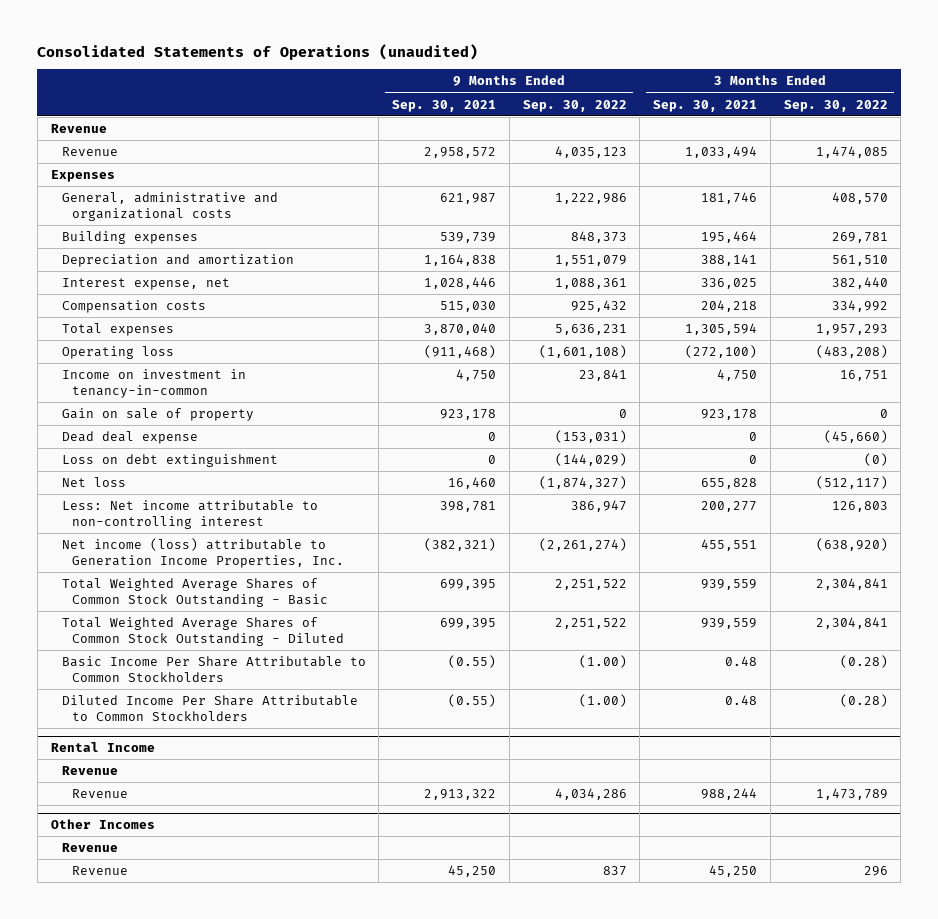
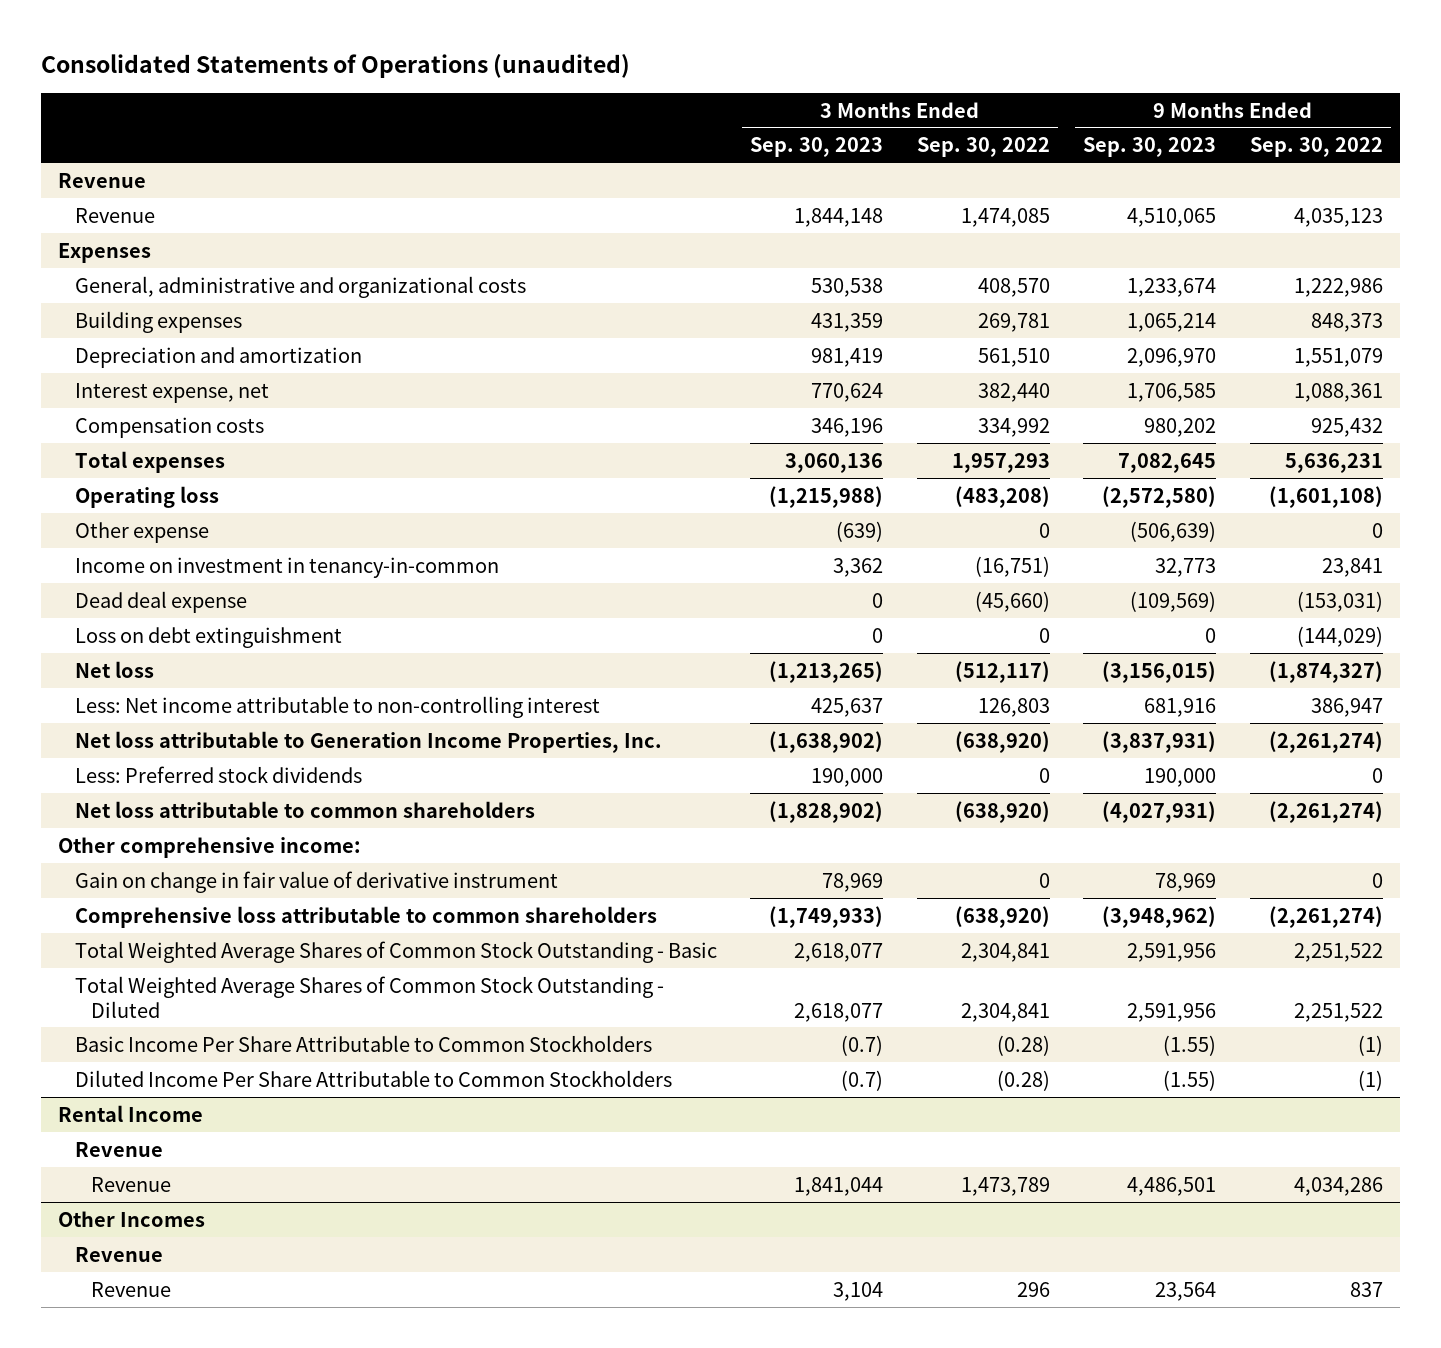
[392,99,497,112] Sep. 30, 2021 -> none
[653,99,758,112] Sep. 30, 2021 -> none
none -> [750,137,884,158] Sep. 30, 2023
none -> [1083,137,1217,158] Sep. 30, 2023
[61,407,254,421] Gain on sale of property -> none
none -> [74,521,209,543] Other expense
[839,369,888,381] 16,751 -> [974,555,1050,577] (16,751)
[863,452,888,466] (0) -> [1038,627,1050,643] 0
[61,537,345,569] Net income (loss) attributable to Generation Income Properties, Inc. -> [74,730,662,753] Net loss attributable to Generation Income Properties, Inc.
none -> [74,765,362,783] Less: Preferred stock dividends
none -> [74,800,535,818] Net loss attributable to common shareholders
none -> [58,836,362,858] Other comprehensive income:
none -> [74,870,558,893] Gain on change in fair value of derivative instrument
none -> [74,905,657,928] Comprehensive loss attributable to common shareholders
[578,654,627,668] (1.00) -> [1357,1034,1383,1056] (1)
[578,693,627,707] (1.00) -> [1357,1069,1383,1091] (1)

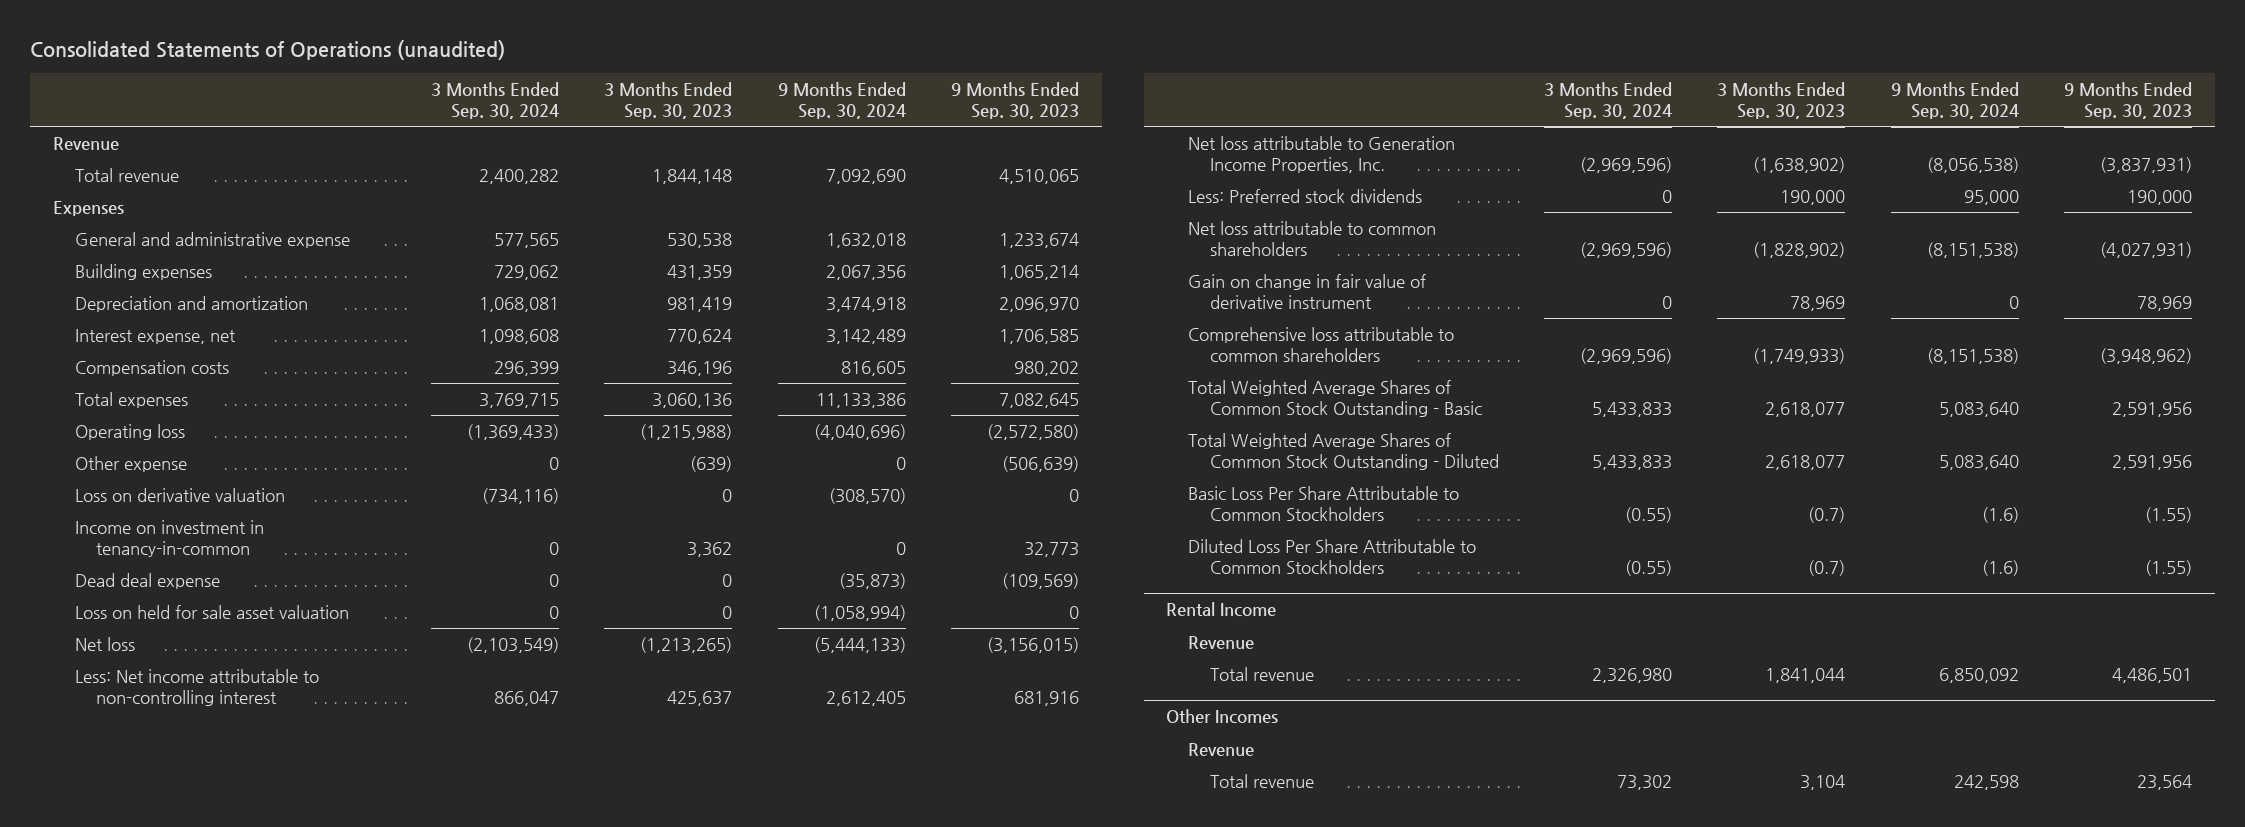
[916,137,1050,158] Sep. 30, 2022 -> none
[1249,137,1383,158] Sep. 30, 2022 -> none
none -> [430,81,559,119] 3 Months Ended Sep. 30, 2024
none -> [777,81,906,119] 9 Months Ended Sep. 30, 2024
[74,207,155,223] Revenue -> [74,167,179,182] Total revenue
[74,275,526,298] General, administrative and organizational costs -> [74,231,350,248] General and administrative expense
none -> [74,487,285,502] Loss on derivative valuation
[74,626,342,648] Loss on debt extinguishment -> none
none -> [74,604,349,619] Loss on held for sale asset valuation
[58,836,362,858] Other comprehensive income: -> none
[74,1034,652,1052] Basic Income Per Share Attributable to Common Stockholders -> [1187,485,1459,521] Basic Loss Per Share Attributable to Common Stockholders
[74,1069,672,1087] Diluted Income Per Share Attributable to Common Stockholders -> [1187,538,1476,574] Diluted Loss Per Share Attributable to Common Stockholders
[91,1176,172,1192] Revenue -> [1209,666,1314,681] Total revenue
[91,1281,172,1297] Revenue -> [1209,773,1314,788] Total revenue

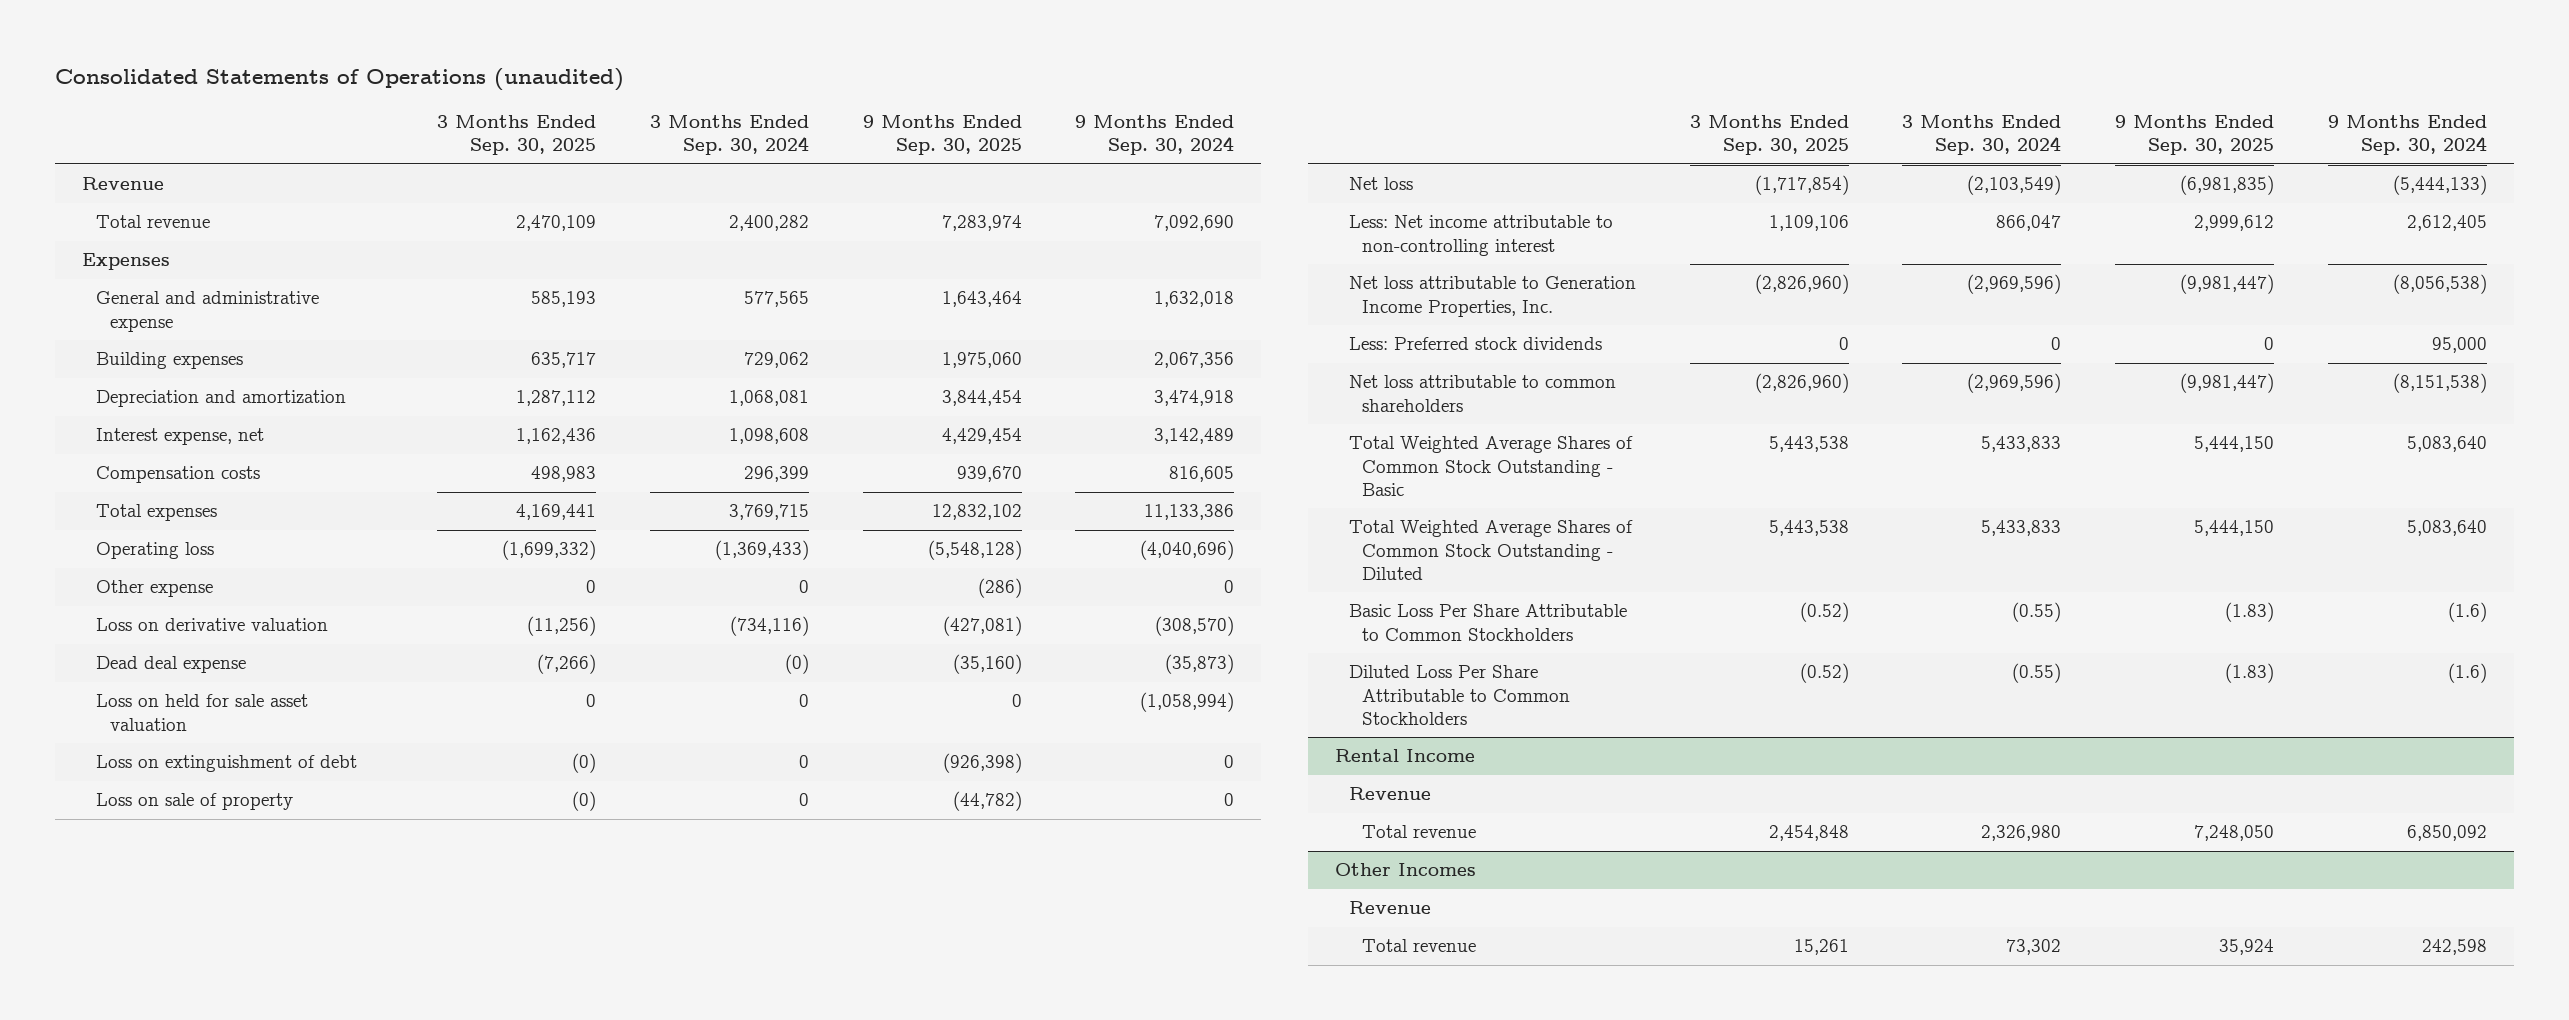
[604,81,733,119] 3 Months Ended Sep. 30, 2023 -> none
[950,81,1079,119] 9 Months Ended Sep. 30, 2023 -> none
none -> [436,114,596,156] 3 Months Ended Sep. 30, 2025
none -> [862,114,1022,156] 9 Months Ended Sep. 30, 2025
[74,519,264,557] Income on investment in tenancy-in-common -> none
[548,573,559,587] 0 -> [784,654,809,675] (0)
none -> [95,755,357,773] Loss on extinguishment of debt
none -> [95,793,293,811] Loss on sale of property
[1187,273,1426,309] Gain on change in fair value of derivative instrument -> none
[1187,326,1454,362] Comprehensive loss attributable to common shareholders -> none

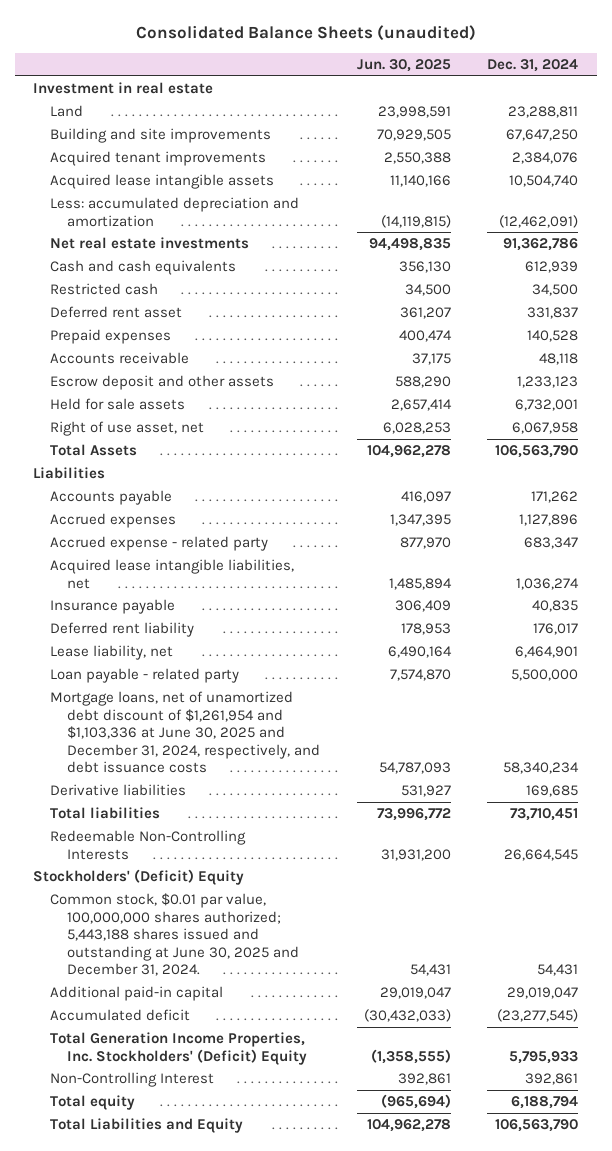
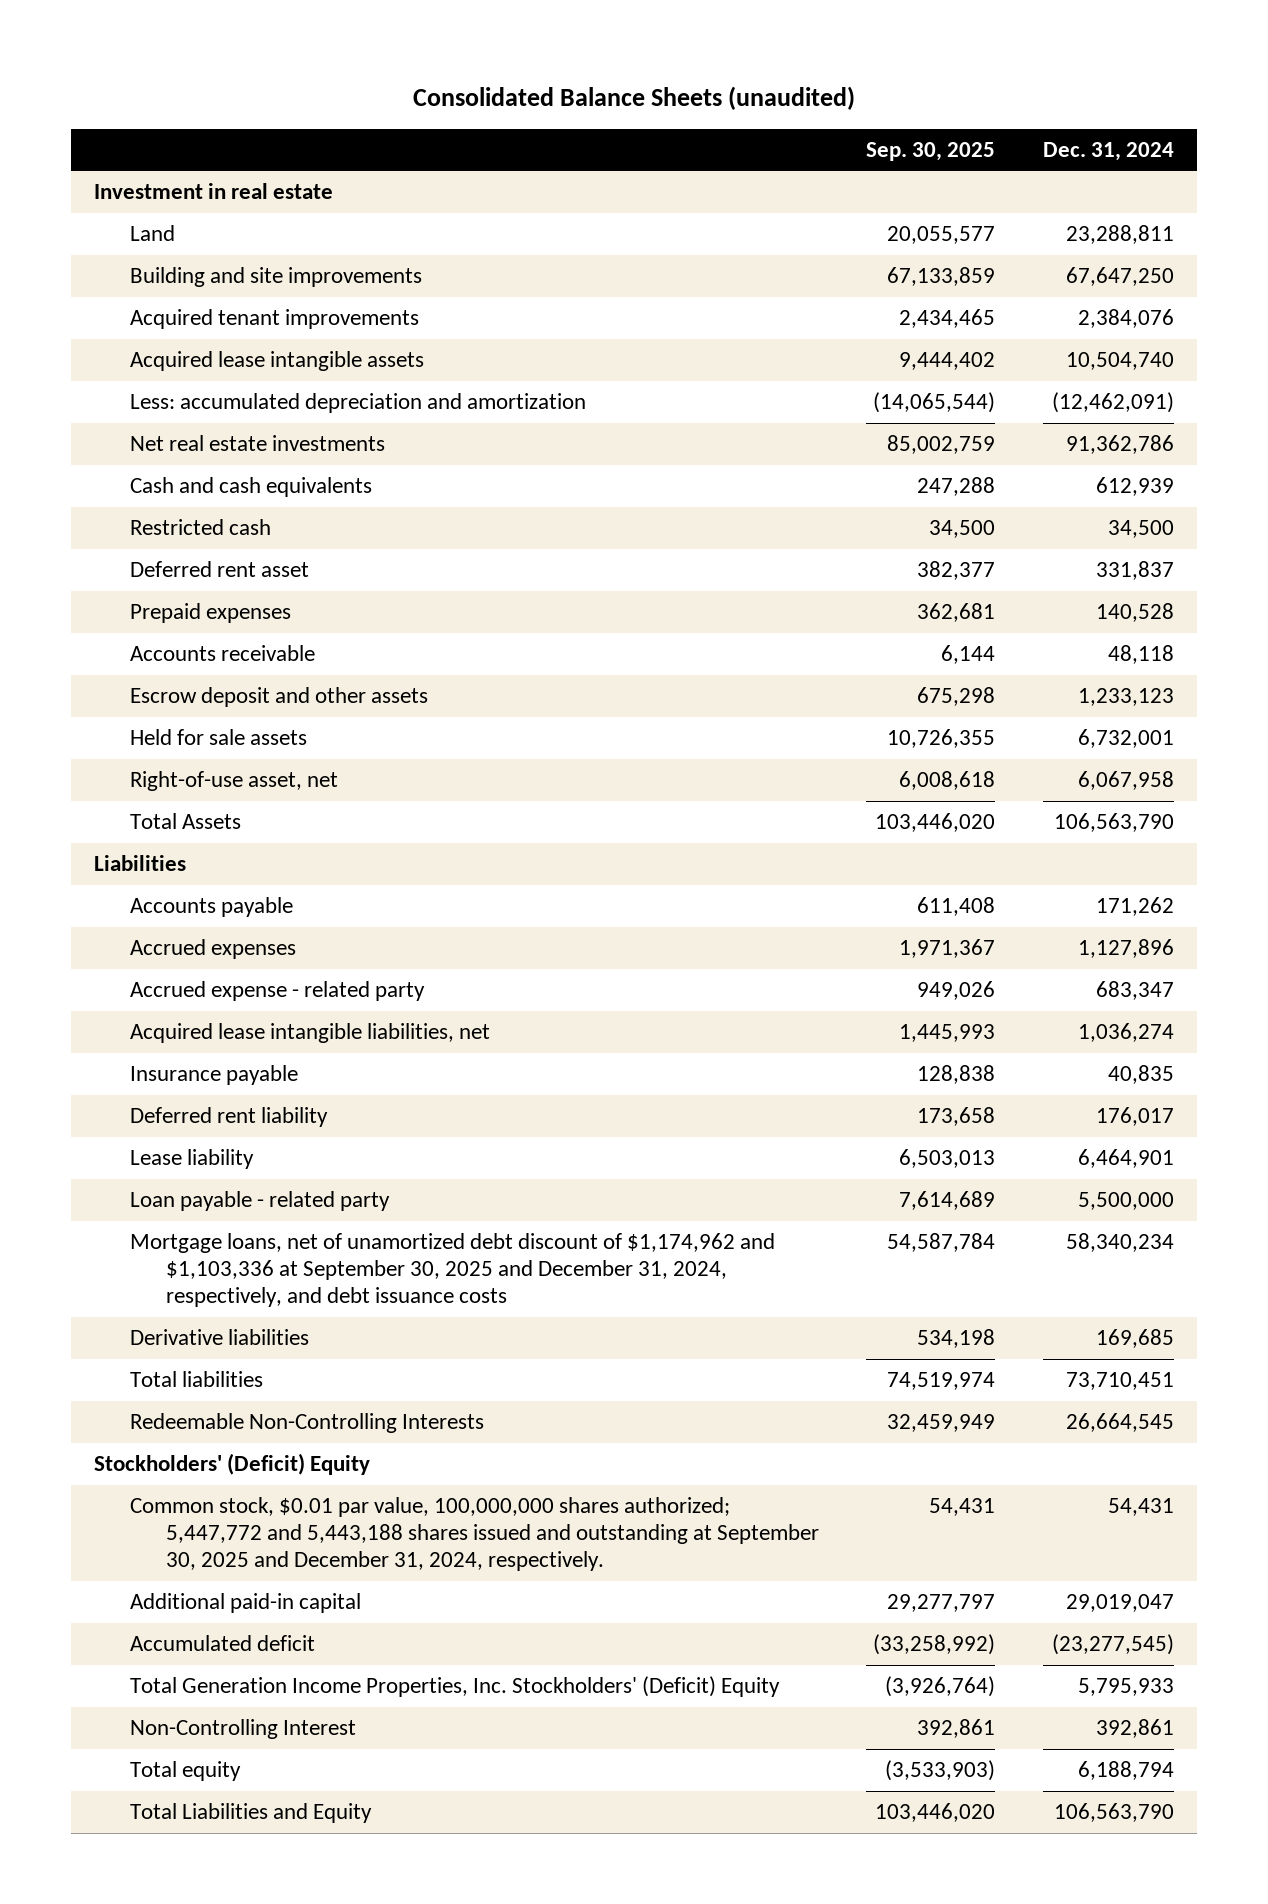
[356,59,451,73] Jun. 30, 2025 -> none
none -> [866,141,996,161] Sep. 30, 2025
[50,421,205,437] Right of use asset, net -> [130,771,339,792] Right-of-use asset, net
[50,645,174,661] Lease liability, net -> [130,1149,255,1170] Lease liability
[50,691,320,774] Mortgage loans, net of unamortized debt discount of $1,261,954 and $1,103,336 at June 30, 2025 and December 31, 2024, respectively, and debt issuance costs -> [130,1233,776,1308] Mortgage loans, net of unamortized debt discount of $1,174,962 and $1,103,336 at September 30, 2025 and December 31, 2024, respectively, and debt issuance costs
[50,893,299,977] Common stock, $0.01 par value, 100,000,000 shares authorized; 5,443,188 shares issued and outstanding at June 30, 2025 and December 31, 2024. -> [130,1497,820,1572] Common stock, $0.01 par value, 100,000,000 shares authorized; 5,447,772 and 5,443,188 shares issued and outstanding at September 30, 2025 and December 31, 2024, respectively.

